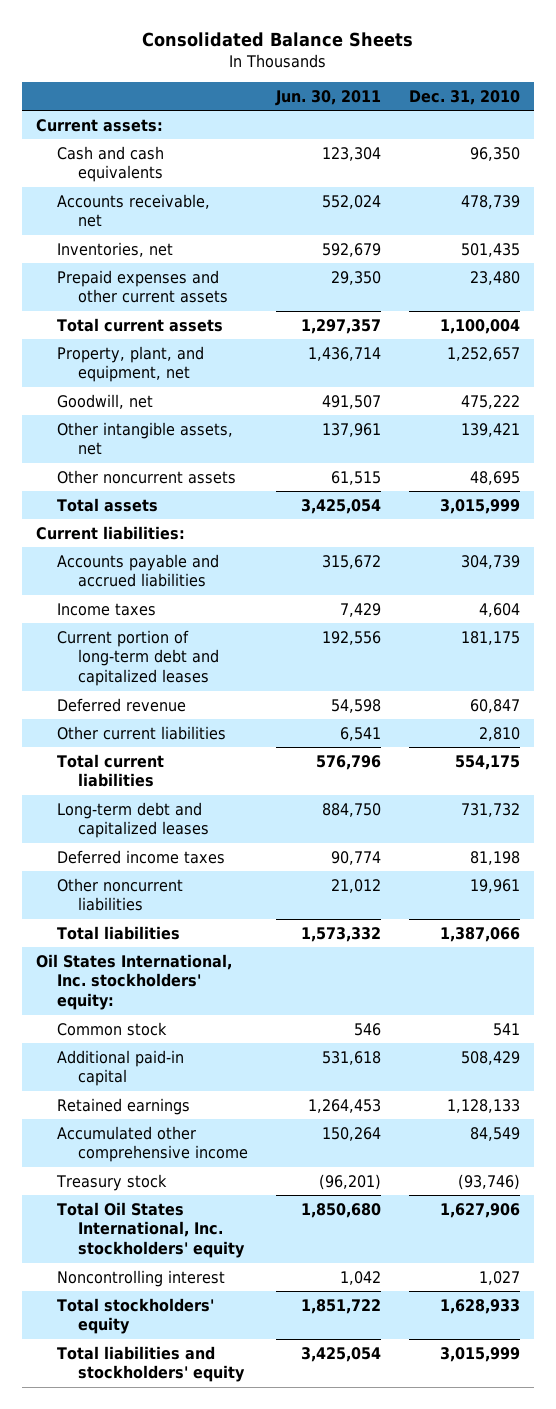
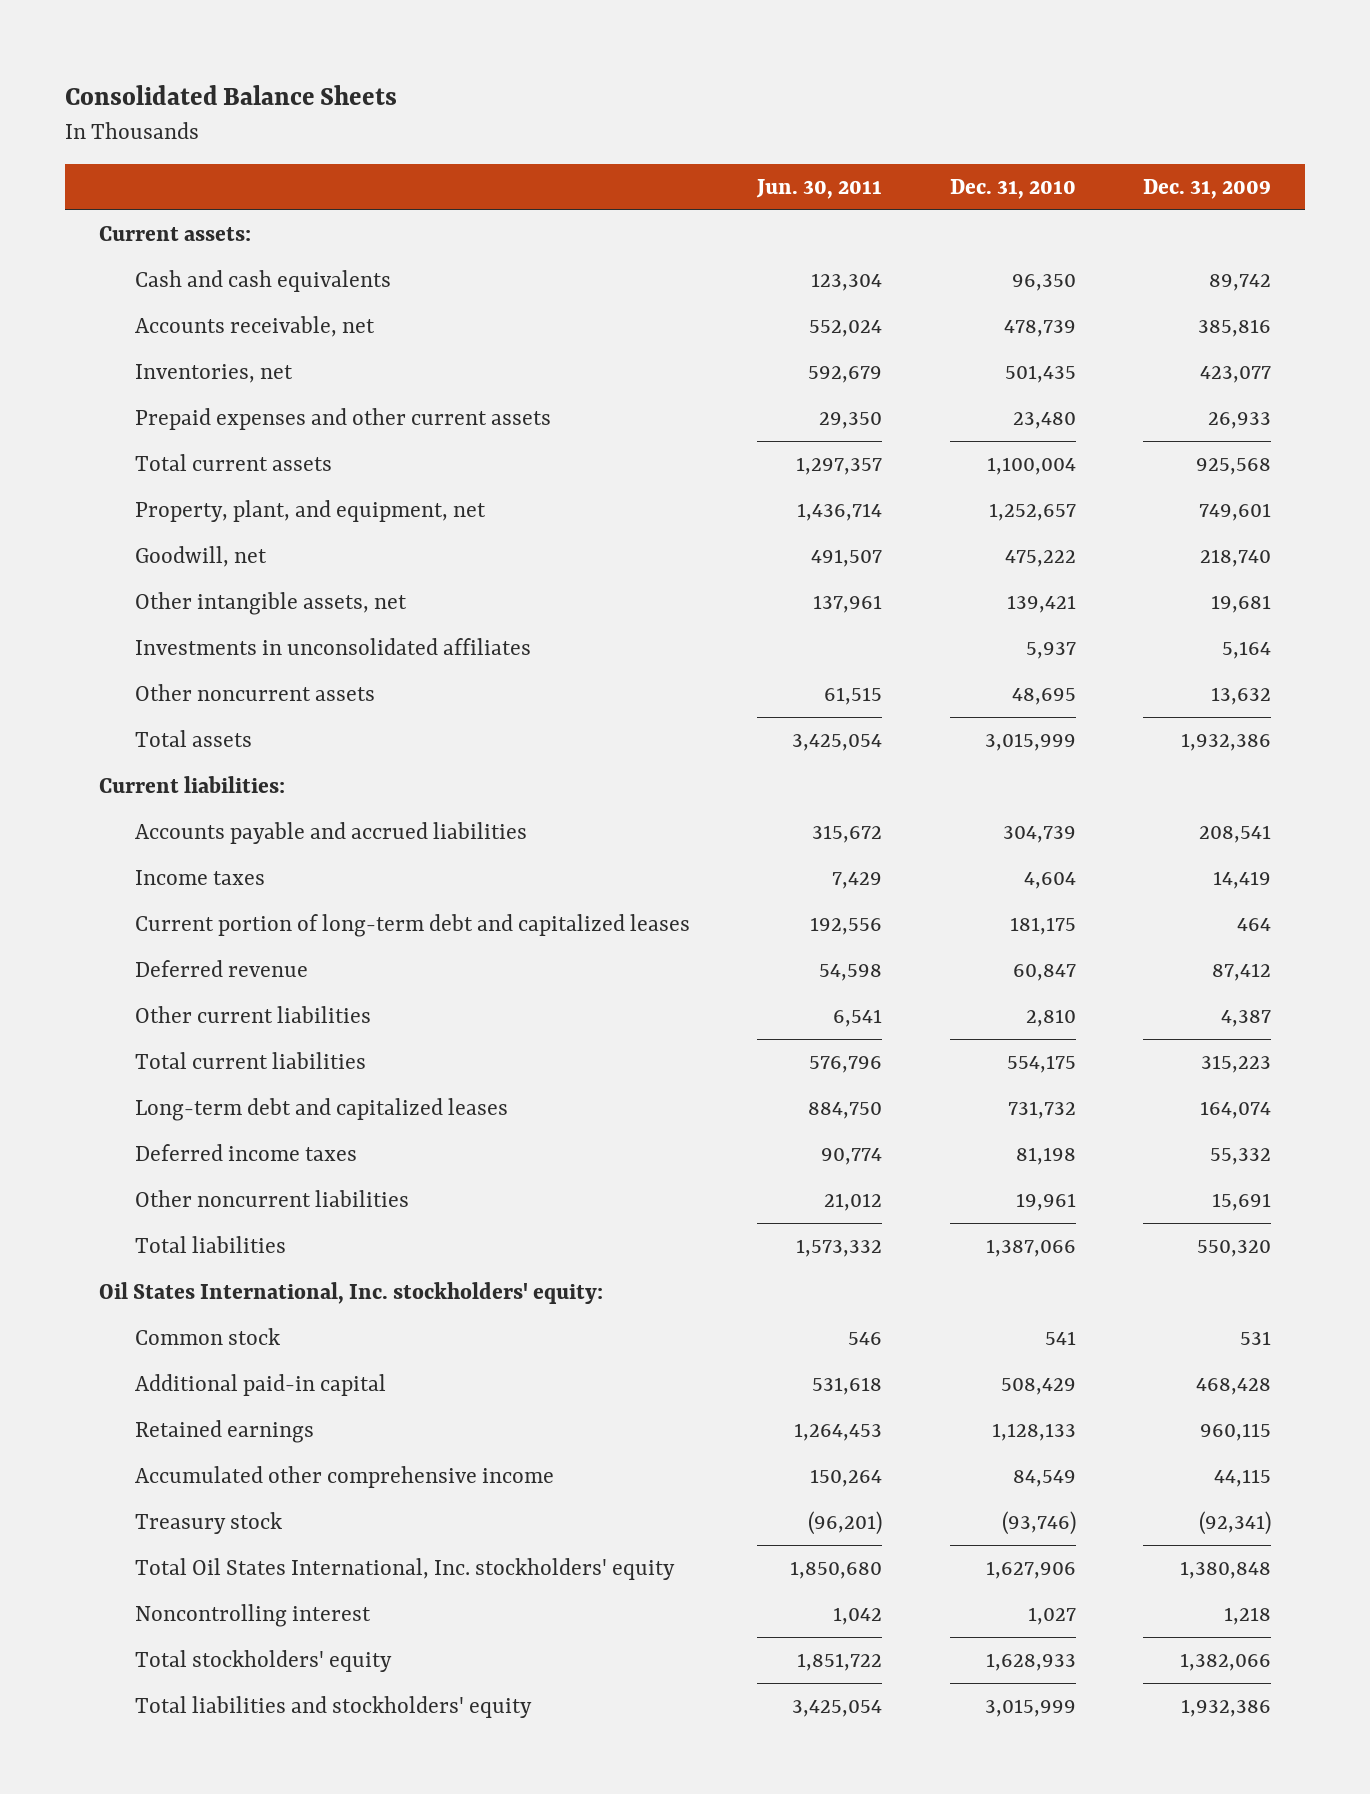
none -> [1143,179,1272,200] Dec. 31, 2009
none -> [134,638,531,656] Investments in unconsolidated affiliates

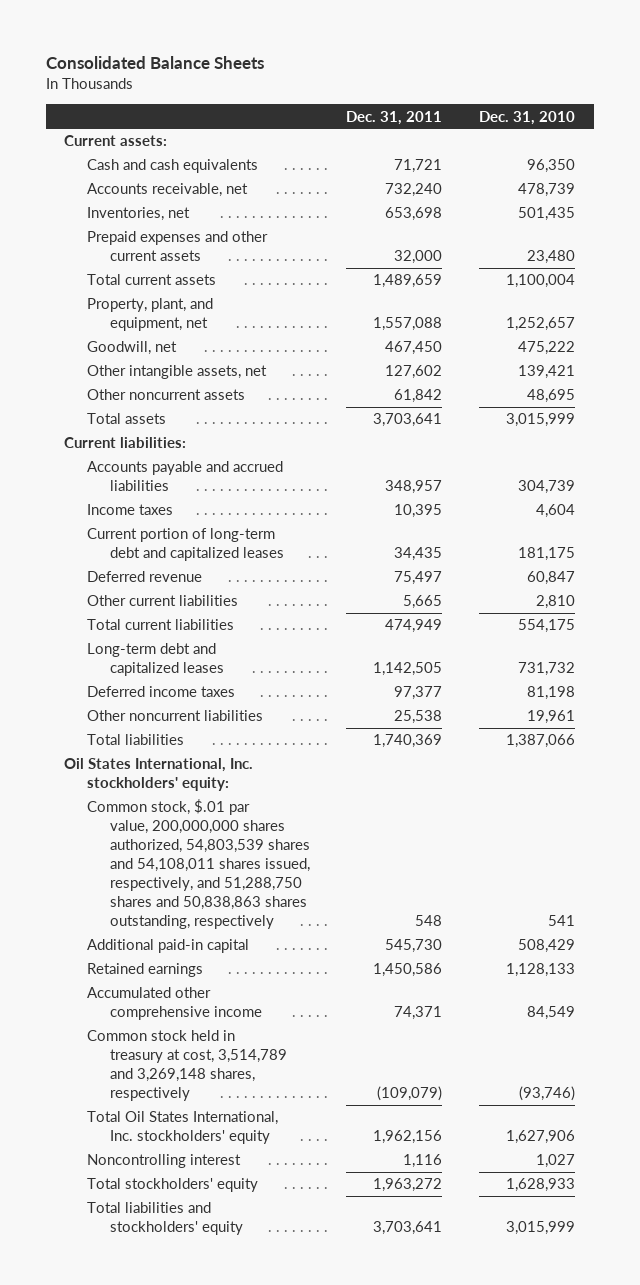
[756,179,883,200] Jun. 30, 2011 -> none
[1143,179,1272,200] Dec. 31, 2009 -> none
none -> [346,110,443,125] Dec. 31, 2011
[134,638,531,656] Investments in unconsolidated affiliates -> none
[134,1328,280,1346] Common stock -> [87,799,310,930] Common stock, $.01 par value, 200,000,000 shares authorized, 54,803,539 shares and 54,108,011 shares issued, respectively, and 51,288,750 shares and 50,838,863 shares outstanding, respectively
[134,1512,282,1535] Treasury stock -> [87,1030,287,1102] Common stock held in treasury at cost, 3,514,789 and 3,269,148 shares, respectively

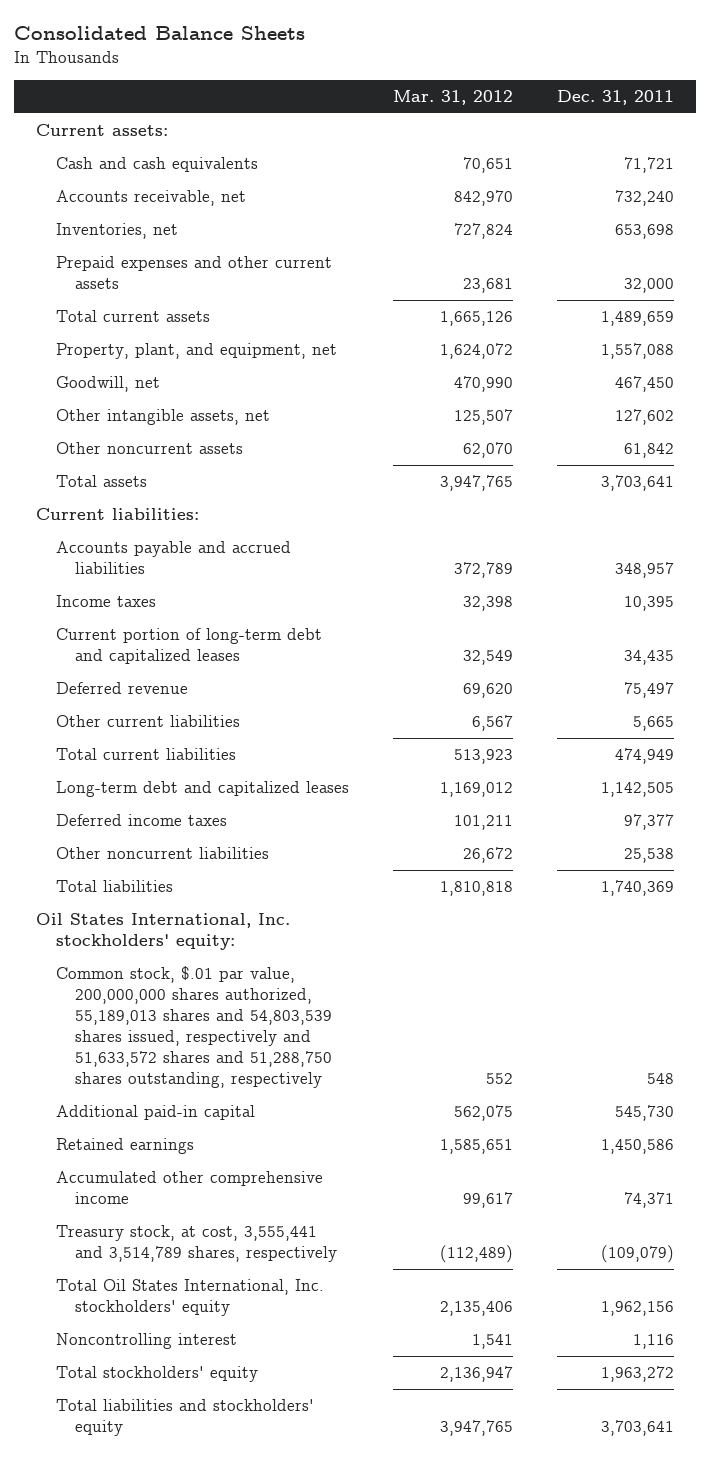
[479,110,576,125] Dec. 31, 2010 -> none
none -> [392,89,513,105] Mar. 31, 2012
[87,799,310,930] Common stock, $.01 par value, 200,000,000 shares authorized, 54,803,539 shares and 54,108,011 shares issued, respectively, and 51,288,750 shares and 50,838,863 shares outstanding, respectively -> [55,966,333,1089] Common stock, $.01 par value, 200,000,000 shares authorized, 55,189,013 shares and 54,803,539 shares issued, respectively and 51,633,572 shares and 51,288,750 shares outstanding, respectively
[87,1030,287,1102] Common stock held in treasury at cost, 3,514,789 and 3,269,148 shares, respectively -> [55,1225,338,1263] Treasury stock, at cost, 3,555,441 and 3,514,789 shares, respectively

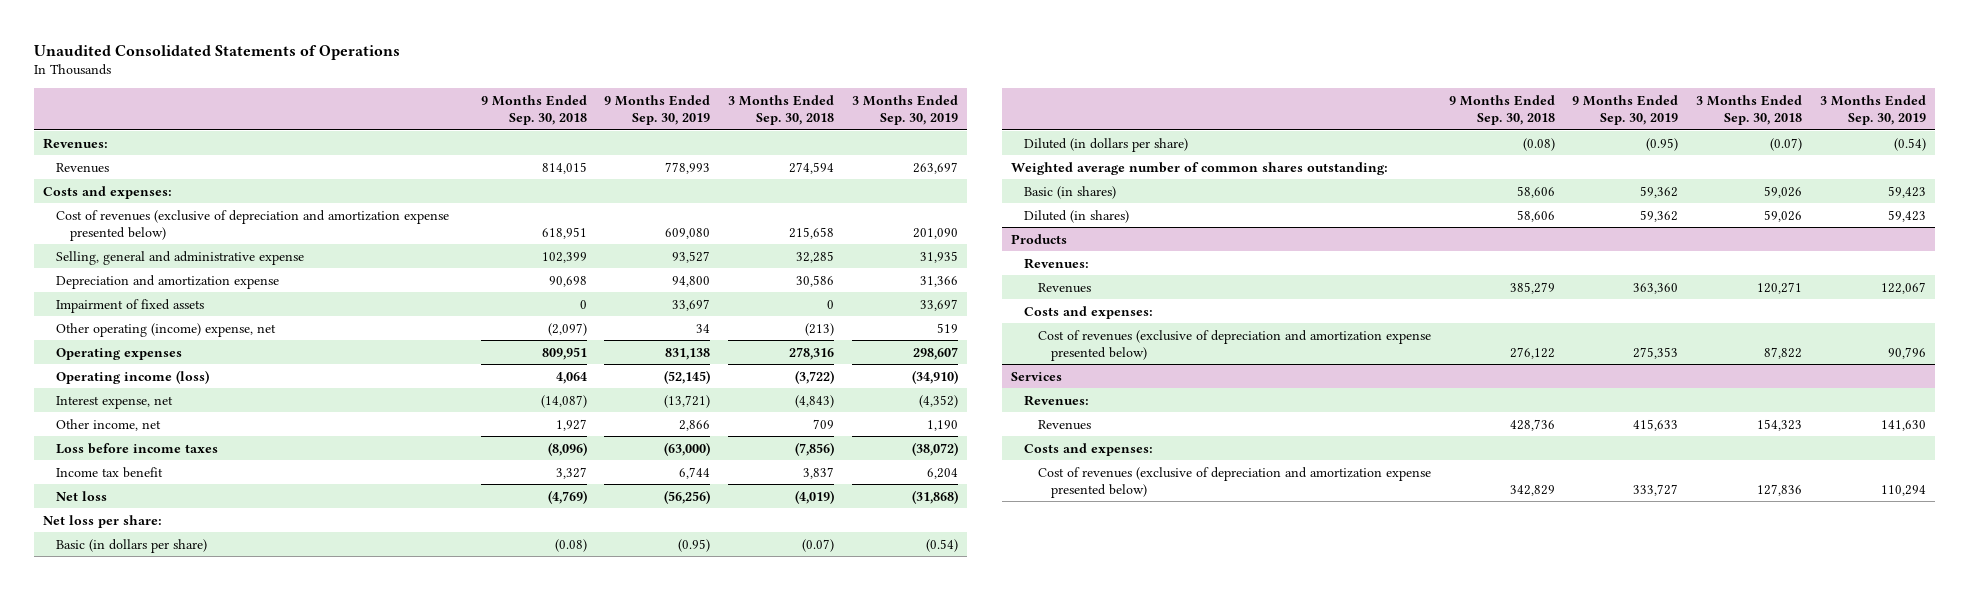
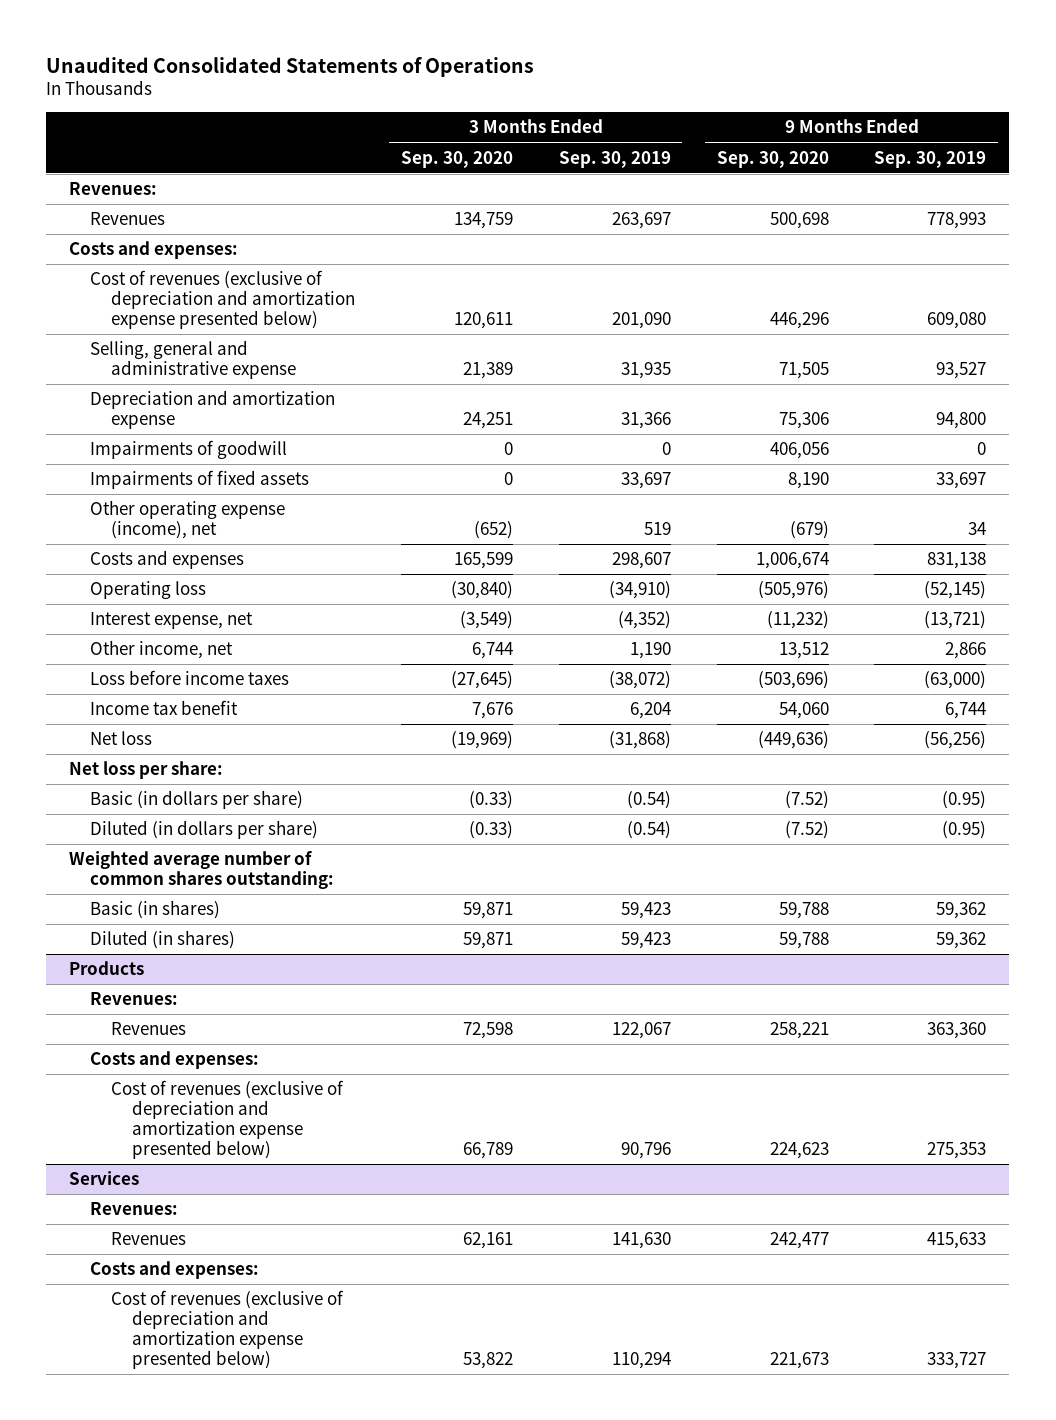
[480,95,587,126] 9 Months Ended Sep. 30, 2018 -> none
[728,95,835,126] 3 Months Ended Sep. 30, 2018 -> none
none -> [400,150,513,168] Sep. 30, 2020
none -> [716,150,829,168] Sep. 30, 2020
none -> [90,440,288,460] Impairments of goodwill
[56,298,205,313] Impairment of fixed assets -> [90,470,310,490] Impairments of fixed assets
[56,322,277,337] Other operating (income) expense, net -> [90,500,286,540] Other operating expense (income), net
[56,347,183,360] Operating expenses -> [90,550,245,570] Costs and expenses
[56,369,210,384] Operating income (loss) -> [90,581,207,600] Operating loss

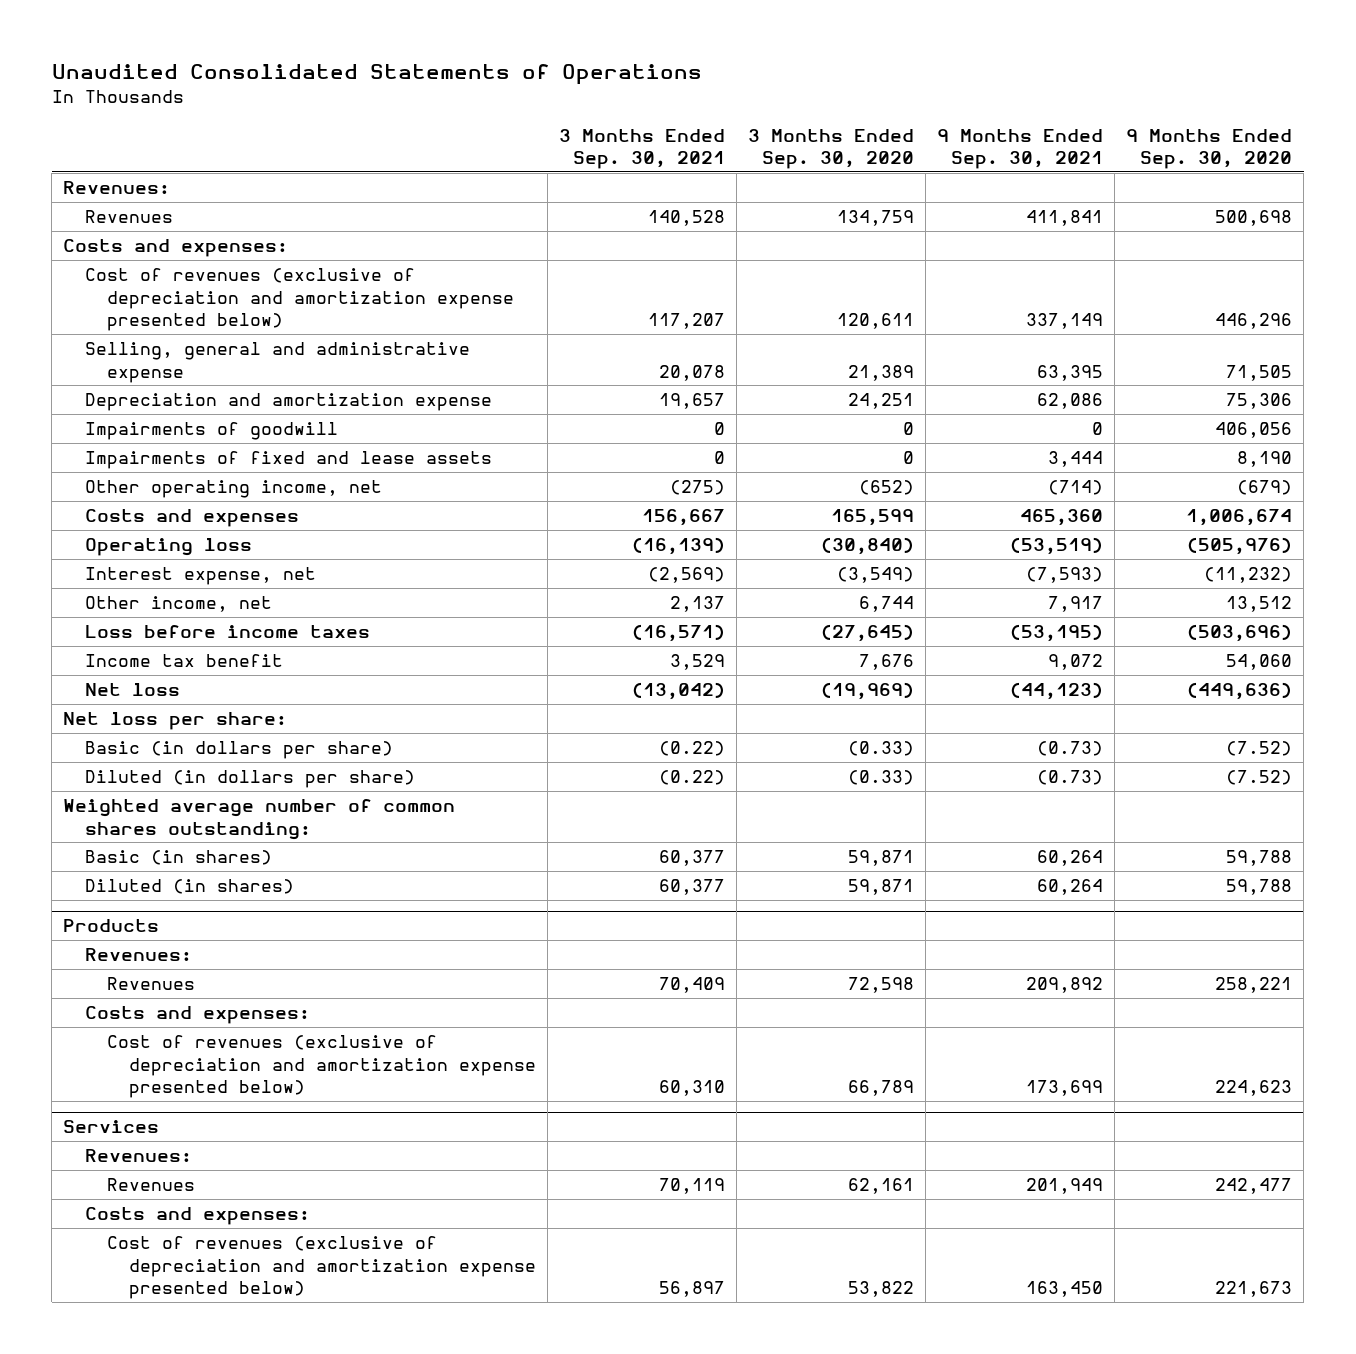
[558,150,671,168] Sep. 30, 2019 -> none
[874,150,987,168] Sep. 30, 2019 -> none
none -> [559,128,726,169] 3 Months Ended Sep. 30, 2021
none -> [937,128,1104,169] 9 Months Ended Sep. 30, 2021
[90,470,310,490] Impairments of fixed assets -> [85,451,493,470] Impairments of fixed and lease assets
[90,500,286,540] Other operating expense (income), net -> [85,480,383,499] Other operating income, net

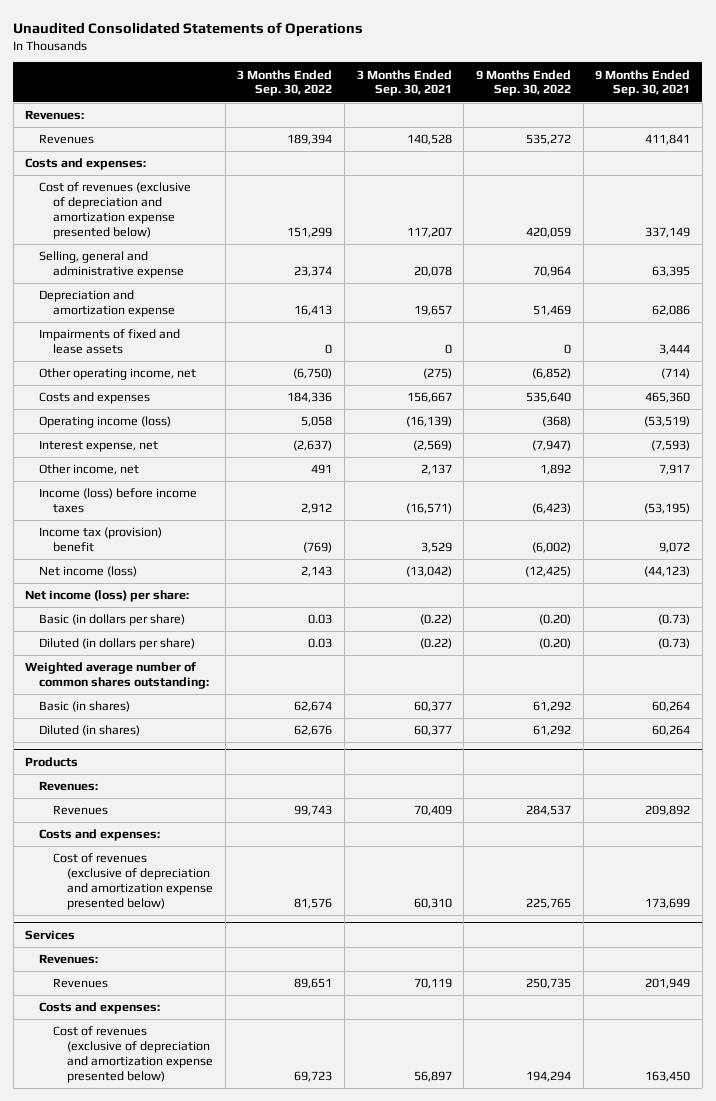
[748,128,915,169] 3 Months Ended Sep. 30, 2020 -> none
[1126,128,1293,169] 9 Months Ended Sep. 30, 2020 -> none
none -> [237,69,333,97] 3 Months Ended Sep. 30, 2022
none -> [476,69,572,97] 9 Months Ended Sep. 30, 2022
[85,422,339,441] Impairments of goodwill -> none
[85,538,253,557] Operating loss -> [39,416,172,429] Operating income (loss)
[85,625,371,639] Loss before income taxes -> [39,488,198,514] Income (loss) before income taxes
[85,654,284,668] Income tax benefit -> [39,527,163,553] Income tax (provision) benefit
[85,683,181,697] Net loss -> [39,566,138,578] Net income (loss)
[63,712,288,731] Net loss per share: -> [25,590,190,603] Net income (loss) per share:

